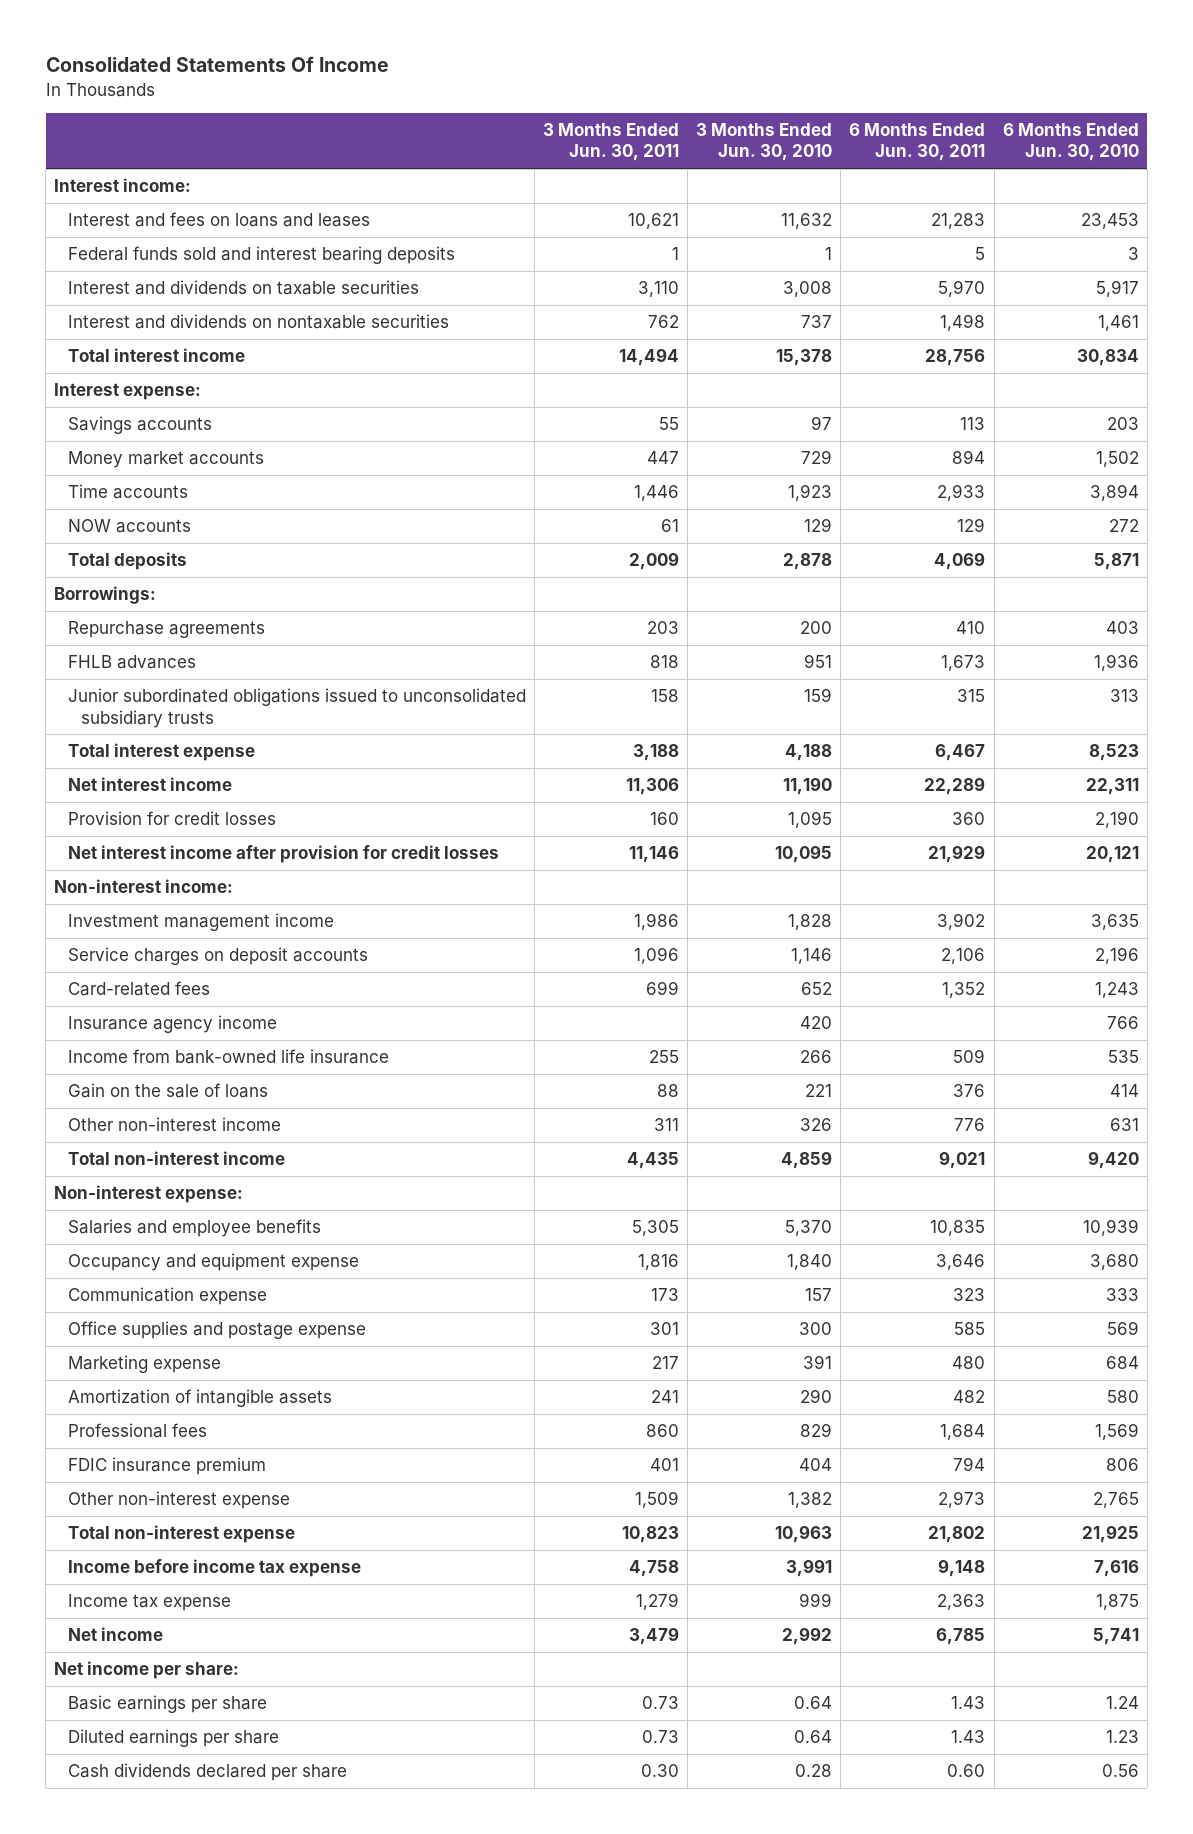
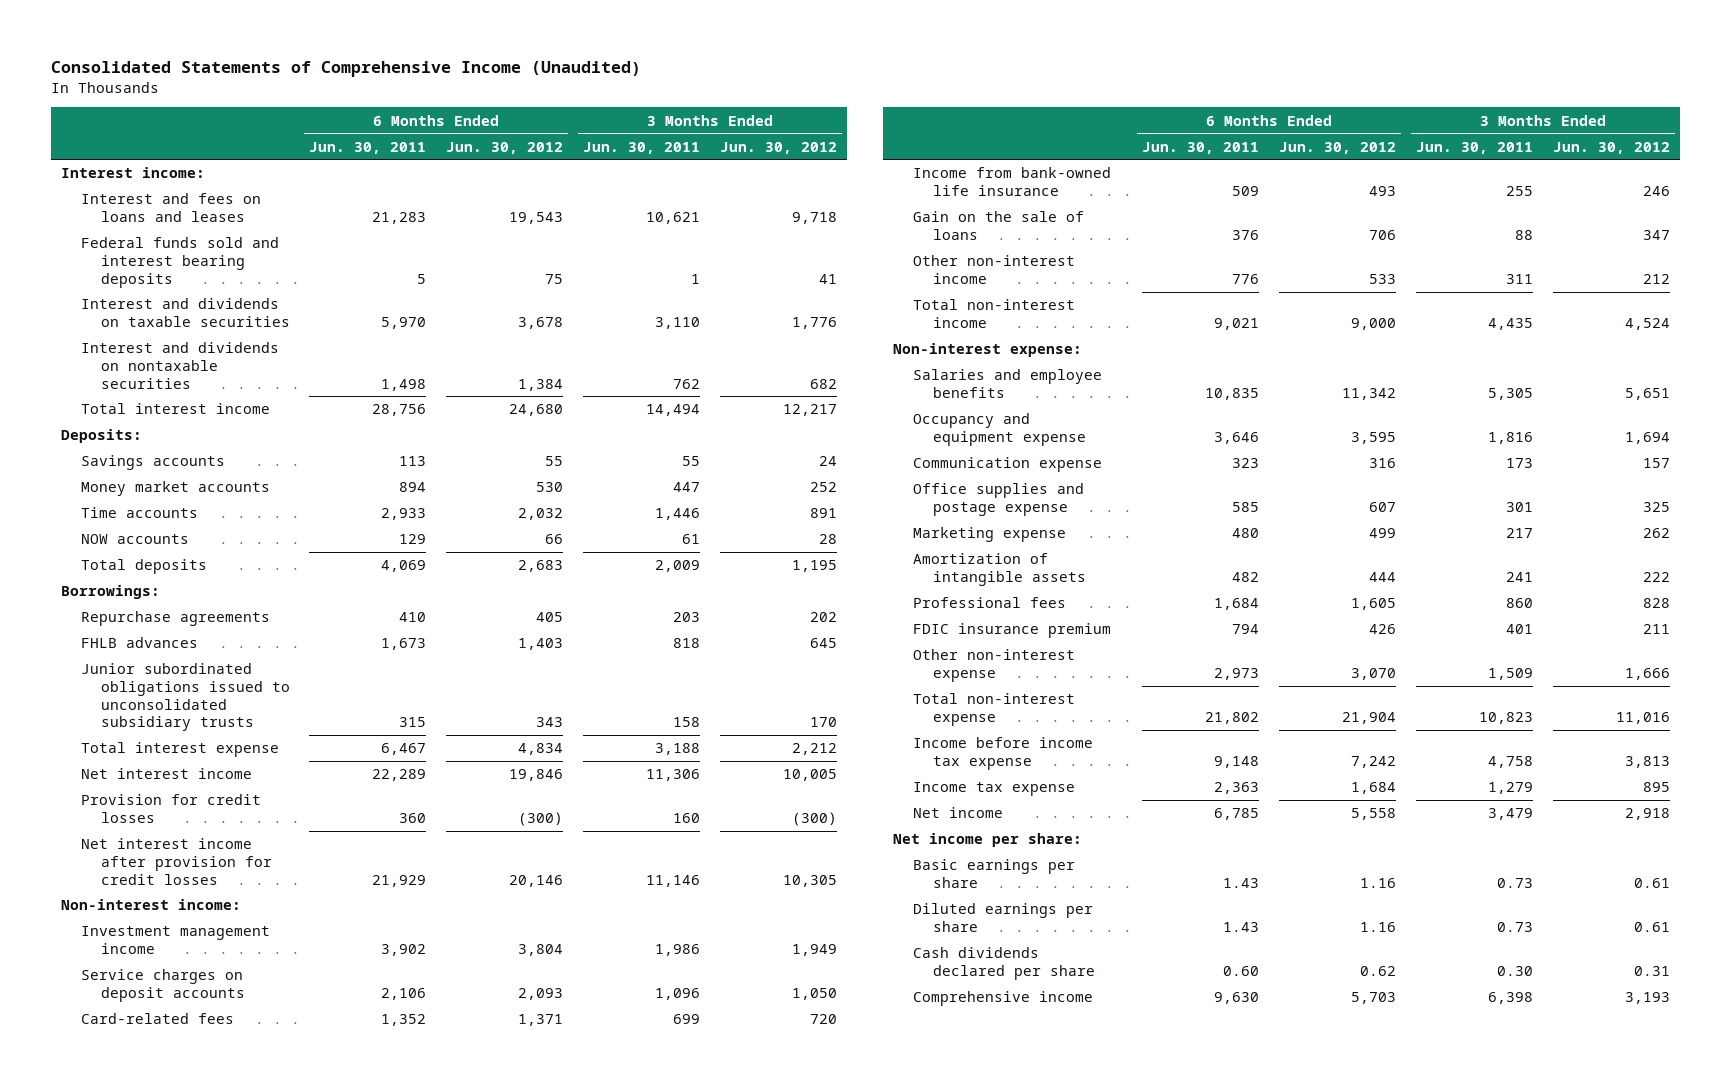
[45,56,389,73] Consolidated Statements Of Income -> [50,61,641,78] Consolidated Statements of Comprehensive Income (Unaudited)
[696,123,833,162] 3 Months Ended Jun. 30, 2010 -> none
[1002,123,1139,162] 6 Months Ended Jun. 30, 2010 -> none
none -> [446,141,564,154] Jun. 30, 2012
none -> [720,141,838,154] Jun. 30, 2012
[54,383,202,401] Interest expense: -> none
none -> [60,429,142,444] Deposits:
[67,1015,277,1034] Insurance agency income -> none
none -> [913,991,1094,1007] Comprehensive income

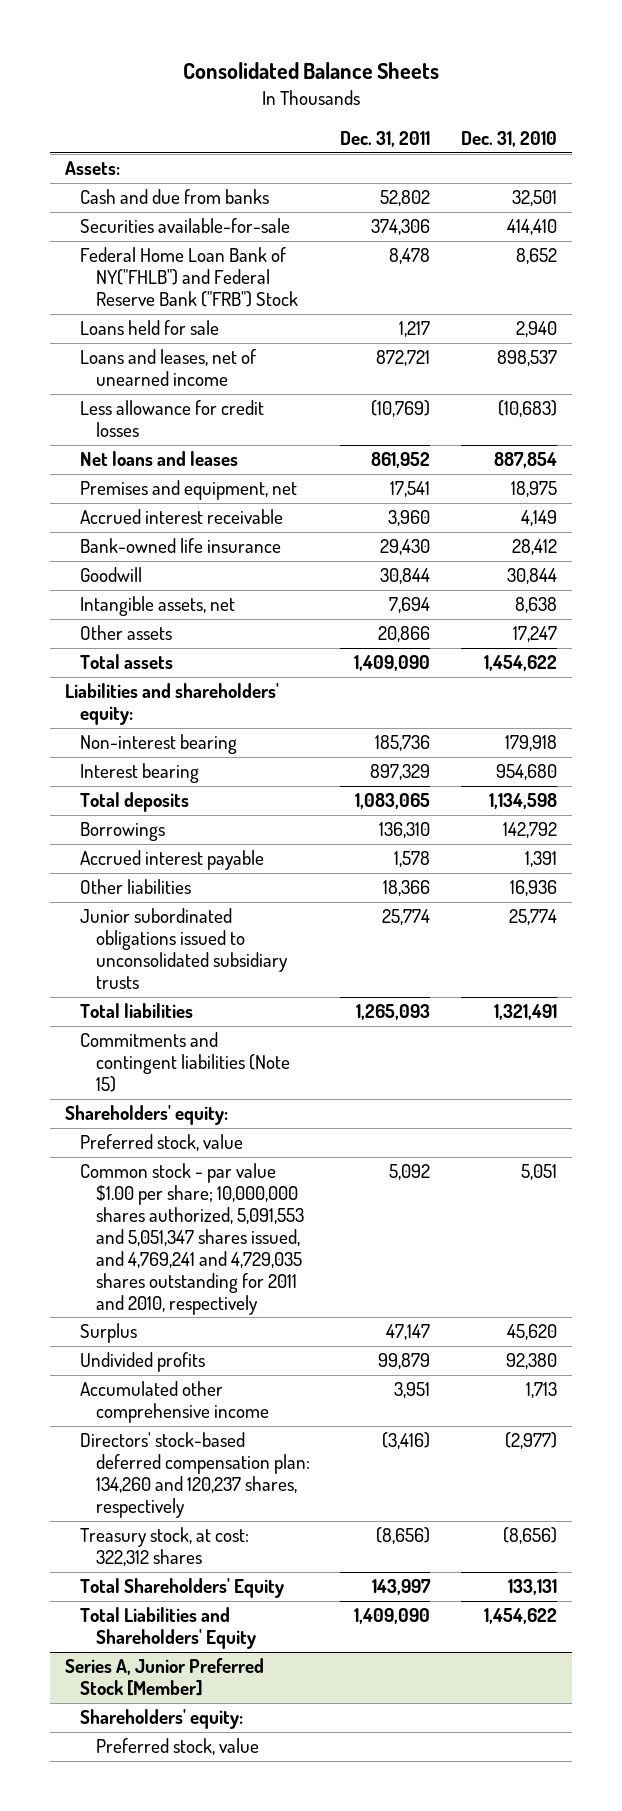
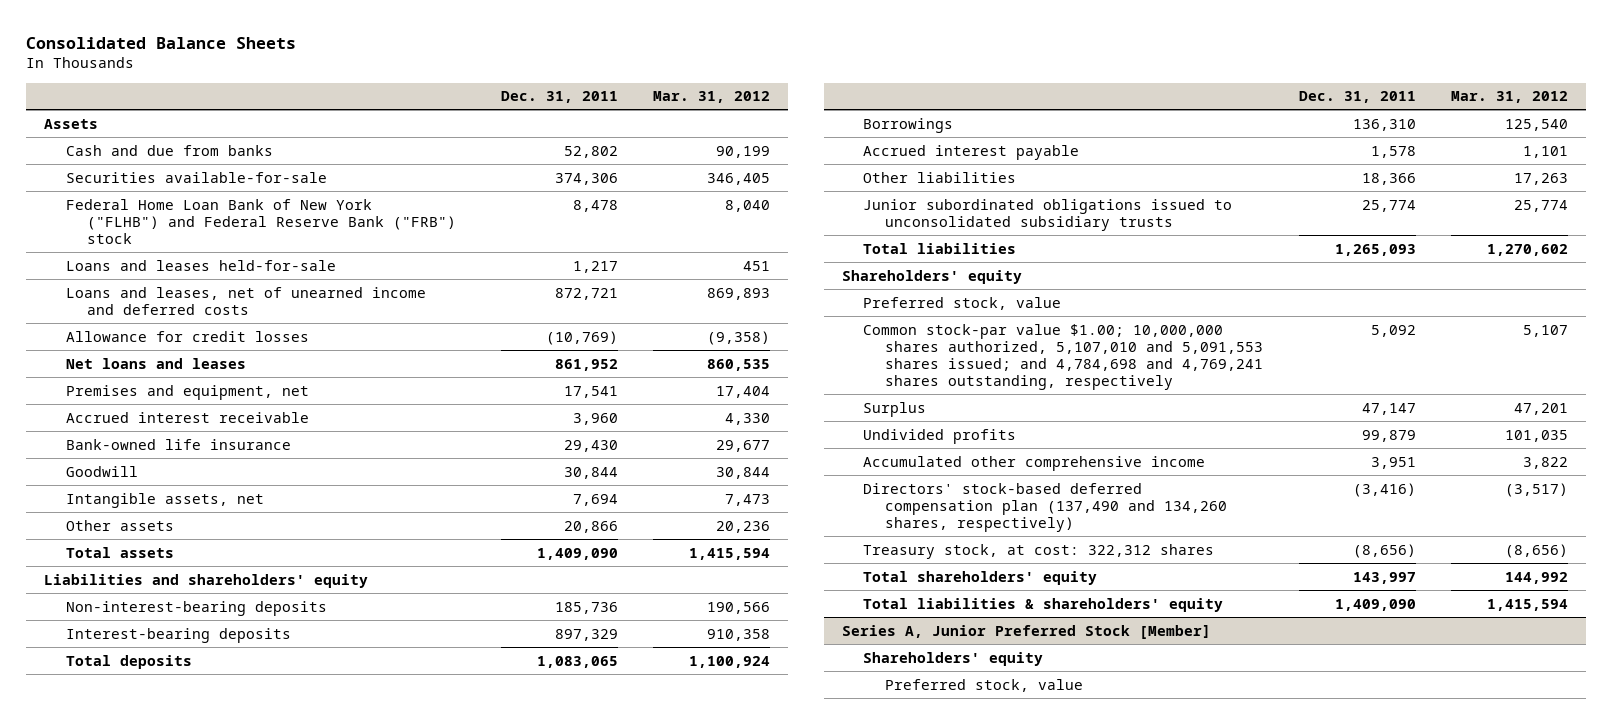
[460,131,557,148] Dec. 31, 2010 -> none
none -> [653,91,771,104] Mar. 31, 2012
[65,161,121,176] Assets: -> [44,118,99,129] Assets
[80,247,298,308] Federal Home Loan Bank of NY("FHLB") and Federal Reserve Bank ("FRB") Stock -> [65,198,457,244] Federal Home Loan Bank of New York ("FLHB") and Federal Reserve Bank ("FRB") stock
[80,320,220,336] Loans held for sale -> [65,259,336,271] Loans and leases held-for-sale
[80,349,257,387] Loans and leases, net of unearned income -> [65,286,426,315] Loans and leases, net of unearned income and deferred costs
[80,400,265,438] Less allowance for credit losses -> [65,330,309,342] Allowance for credit losses
[65,683,280,726] Liabilities and shareholders' equity: -> [44,573,369,588] Liabilities and shareholders' equity
[80,734,238,755] Non-interest bearing -> [65,600,327,616] Non-interest-bearing deposits
[80,763,200,784] Interest bearing -> [65,627,291,643] Interest-bearing deposits
[80,1032,290,1093] Commitments and contingent liabilities (Note 15) -> none
[65,1105,229,1126] Shareholders' equity: -> [841,269,1022,284] Shareholders' equity
[80,1163,304,1316] Common stock - par value $1.00 per share; 10,000,000 shares authorized, 5,091,553 and 5,051,347 shares issued, and 4,769,241 and 4,729,035 shares outstanding for 2011 and 2010, respectively -> [863,323,1264,390] Common stock-par value $1.00; 10,000,000 shares authorized, 5,107,010 and 5,091,553 shares issued; and 4,784,698 and 4,769,241 shares outstanding, respectively
[80,1432,310,1519] Directors' stock-based deferred compensation plan: 134,260 and 120,237 shares, respectively -> [863,482,1228,532] Directors' stock-based deferred compensation plan (137,490 and 134,260 shares, respectively)
[80,1578,285,1599] Total Shareholders' Equity -> [863,570,1098,585] Total shareholders' equity
[80,1607,256,1650] Total Liabilities and Shareholders' Equity -> [863,597,1224,612] Total liabilities & shareholders' equity
[80,1709,244,1730] Shareholders' equity: -> [863,651,1044,666] Shareholders' equity

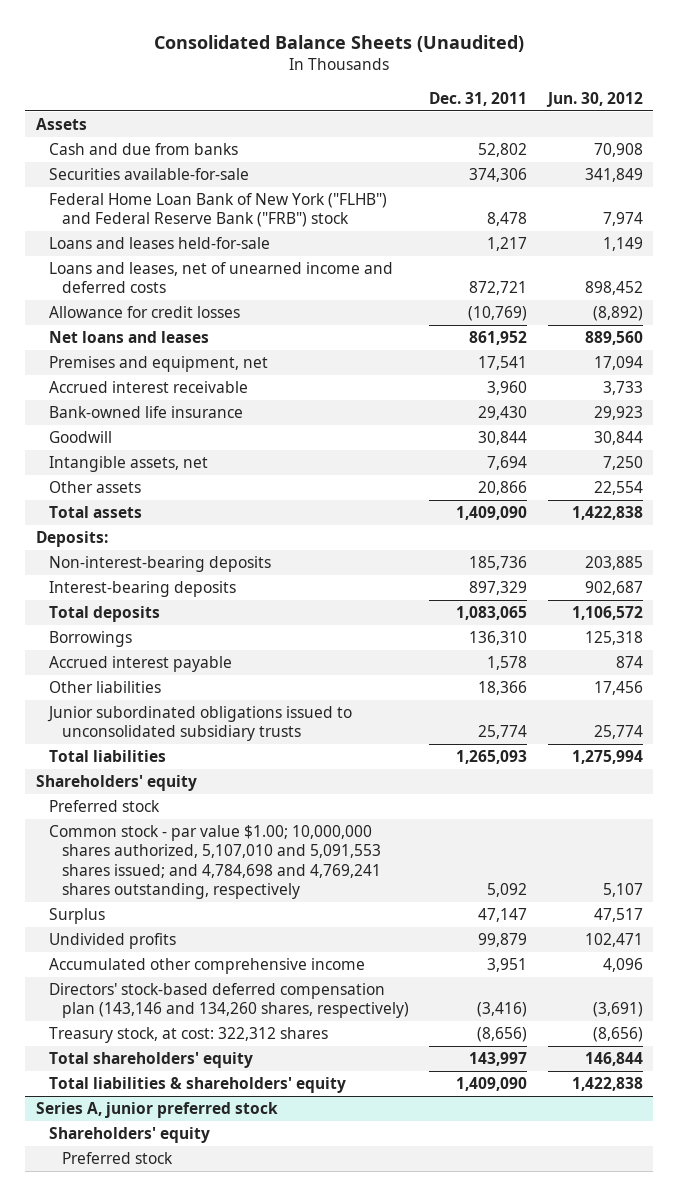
[26,36,297,49] Consolidated Balance Sheets -> [154,35,525,53] Consolidated Balance Sheets (Unaudited)
[653,91,771,104] Mar. 31, 2012 -> none
none -> [546,92,644,108] Jun. 30, 2012
[44,573,369,588] Liabilities and shareholders' equity -> none
none -> [35,531,108,548] Deposits:
[863,296,1062,310] Preferred stock, value -> [48,800,160,813] Preferred stock
[863,323,1264,390] Common stock-par value $1.00; 10,000,000 shares authorized, 5,107,010 and 5,091,553 shares issued; and 4,784,698 and 4,769,241 shares outstanding, respectively -> [48,825,381,899] Common stock - par value $1.00; 10,000,000 shares authorized, 5,107,010 and 5,091,553 shares issued; and 4,784,698 and 4,769,241 shares outstanding, respectively
[863,482,1228,532] Directors' stock-based deferred compensation plan (137,490 and 134,260 shares, respectively) -> [48,983,409,1019] Directors' stock-based deferred compensation plan (143,146 and 134,260 shares, respectively)
[841,624,1211,639] Series A, Junior Preferred Stock [Member] -> [35,1102,278,1119] Series A, junior preferred stock
[885,678,1084,692] Preferred stock, value -> [61,1152,173,1165] Preferred stock

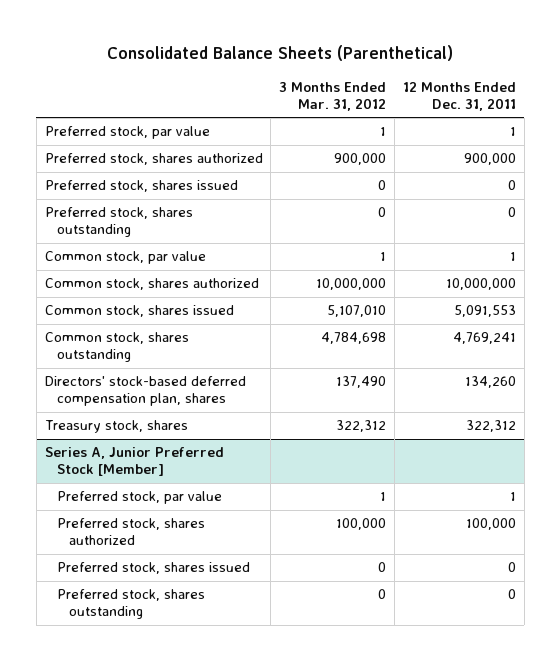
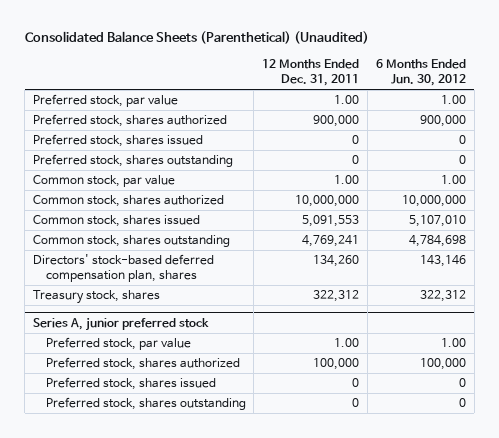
[107,44,454,61] Consolidated Balance Sheets (Parenthetical) -> [24,31,369,45] Consolidated Balance Sheets (Parenthetical) (Unaudited)
[279,81,387,111] 3 Months Ended Mar. 31, 2012 -> none
none -> [375,59,466,86] 6 Months Ended Jun. 30, 2012
[509,127,516,137] 1 -> [334,95,360,105] 1.00
[509,252,516,262] 1 -> [334,175,360,185] 1.00
[44,447,224,477] Series A, Junior Preferred Stock [Member] -> [33,316,210,331] Series A, junior preferred stock
[509,492,516,502] 1 -> [334,338,360,348] 1.00

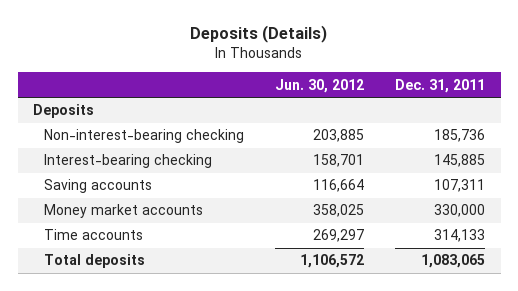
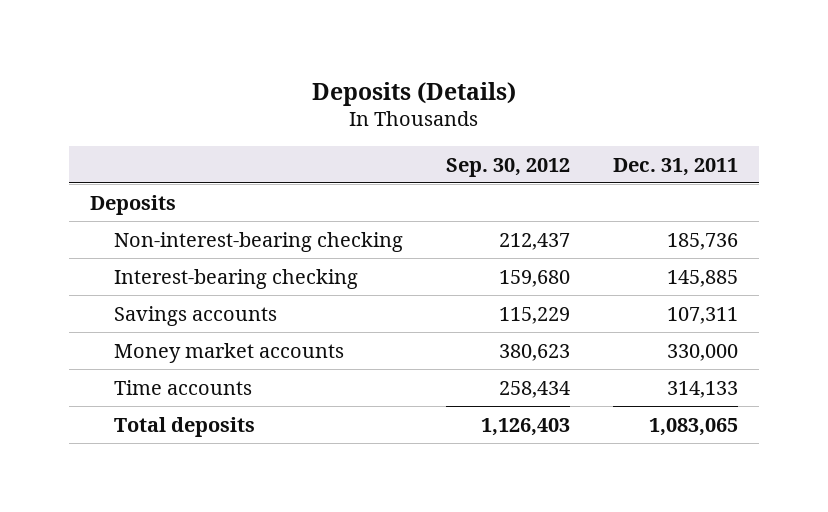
[275,78,365,93] Jun. 30, 2012 -> none
none -> [445,157,570,177] Sep. 30, 2012
[44,179,153,194] Saving accounts -> [113,305,277,326] Savings accounts

